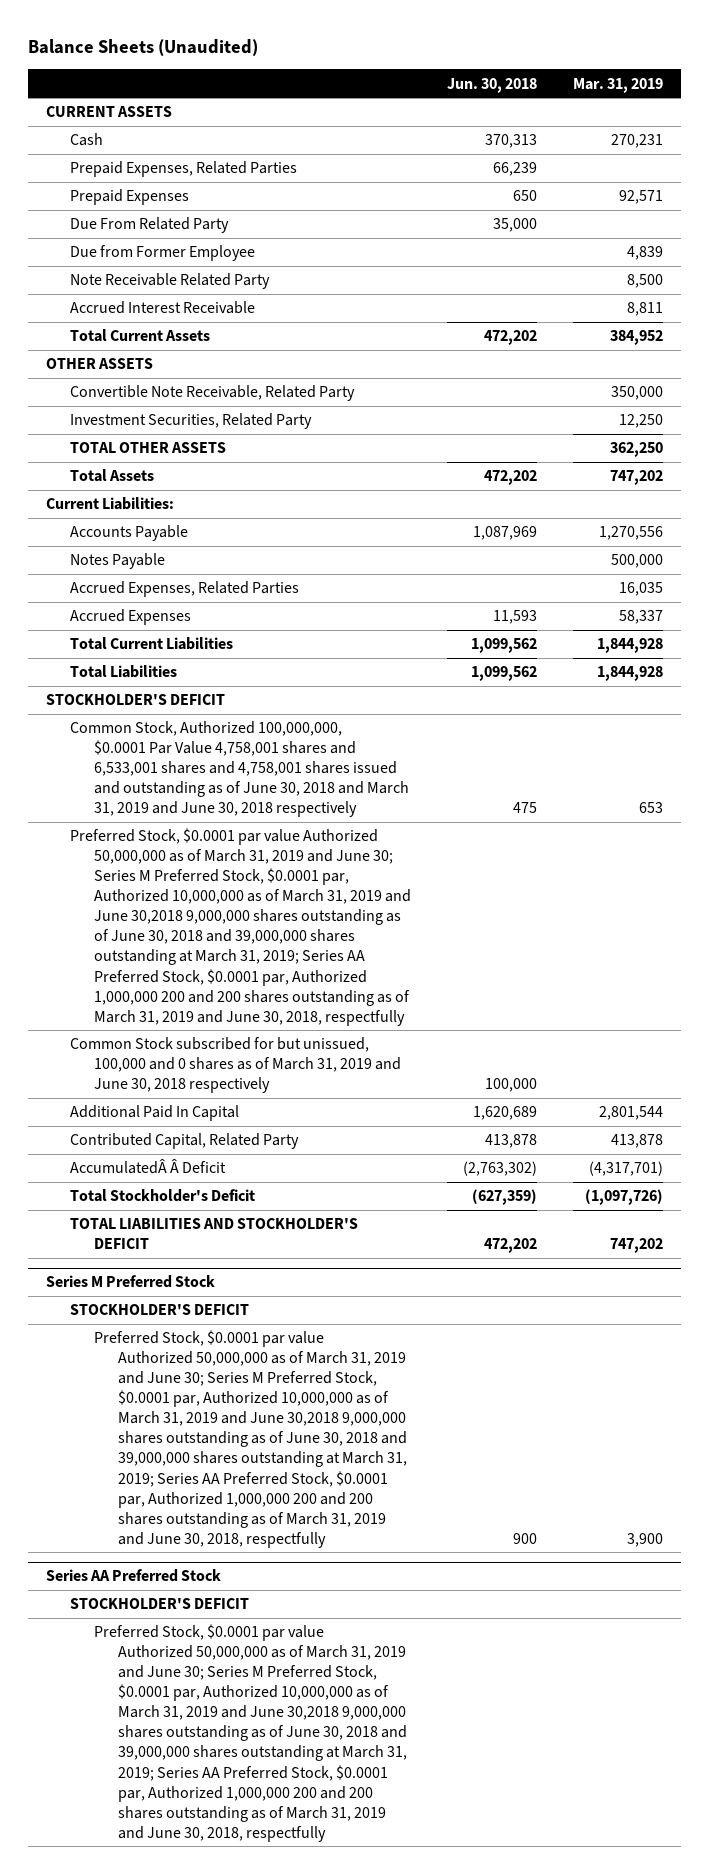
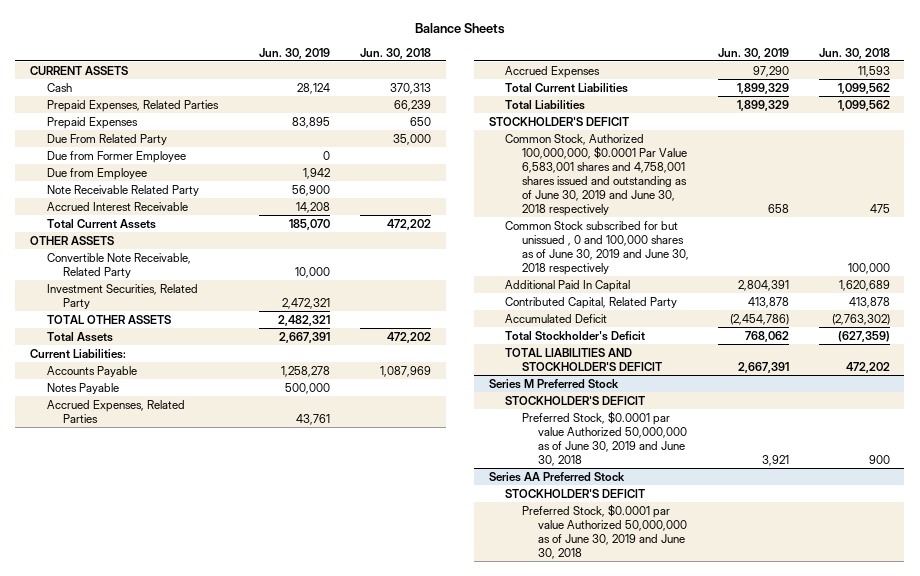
[28,39,259,57] Balance Sheets (Unaudited) -> [414,22,505,34] Balance Sheets
[572,77,663,93] Mar. 31, 2019 -> none
none -> [259,47,331,59] Jun. 30, 2019
none -> [46,167,147,180] Due from Employee
[70,828,411,1026] Preferred Stock, $0.0001 par value Authorized 50,000,000 as of March 31, 2019 and June 30; Series M Preferred Stock, $0.0001 par, Authorized 10,000,000 as of March 31, 2019 and June 30,2018 9,000,000 shares outstanding as of June 30, 2018 and 39,000,000 shares outstanding at March 31, 2019; Series AA Preferred Stock, $0.0001 par, Authorized 1,000,000 200 and 200 shares outstanding as of March 31, 2019 and June 30, 2018, respectfully -> none
[70,721,409,818] Common Stock, Authorized 100,000,000, $0.0001 Par Value 4,758,001 shares and 6,533,001 shares and 4,758,001 shares issued and outstanding as of June 30, 2018 and March 31, 2019 and June 30, 2018 respectively -> [505,133,687,217] Common Stock, Authorized 100,000,000, $0.0001 Par Value 6,583,001 shares and 4,758,001 shares issued and outstanding as of June 30, 2019 and June 30, 2018 respectively
[70,1037,401,1094] Common Stock subscribed for but unissued, 100,000 and 0 shares as of March 31, 2019 and June 30, 2018 respectively -> [505,220,689,275] Common Stock subscribed for but unissued , 0 and 100,000 shares as of June 30, 2019 and June 30, 2018 respectively
[70,1159,227,1175] AccumulatedÂ Â Deficit -> [505,313,608,323] Accumulated Deficit
[93,1330,407,1548] Preferred Stock, $0.0001 par value Authorized 50,000,000 as of March 31, 2019 and June 30; Series M Preferred Stock, $0.0001 par, Authorized 10,000,000 as of March 31, 2019 and June 30,2018 9,000,000 shares outstanding as of June 30, 2018 and 39,000,000 shares outstanding at March 31, 2019; Series AA Preferred Stock, $0.0001 par, Authorized 1,000,000 200 and 200 shares outstanding as of March 31, 2019 and June 30, 2018, respectfully -> [521,410,688,466] Preferred Stock, $0.0001 par value Authorized 50,000,000 as of June 30, 2019 and June 30, 2018
[93,1624,407,1842] Preferred Stock, $0.0001 par value Authorized 50,000,000 as of March 31, 2019 and June 30; Series M Preferred Stock, $0.0001 par, Authorized 10,000,000 as of March 31, 2019 and June 30,2018 9,000,000 shares outstanding as of June 30, 2018 and 39,000,000 shares outstanding at March 31, 2019; Series AA Preferred Stock, $0.0001 par, Authorized 1,000,000 200 and 200 shares outstanding as of March 31, 2019 and June 30, 2018, respectfully -> [521,503,688,559] Preferred Stock, $0.0001 par value Authorized 50,000,000 as of June 30, 2019 and June 30, 2018

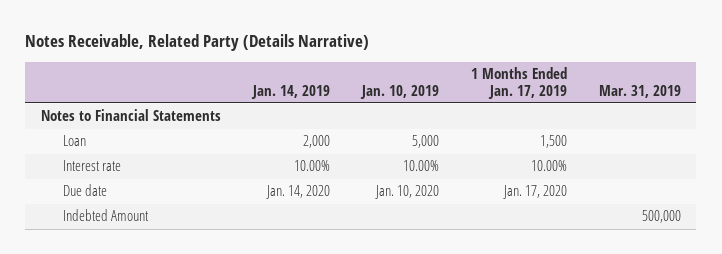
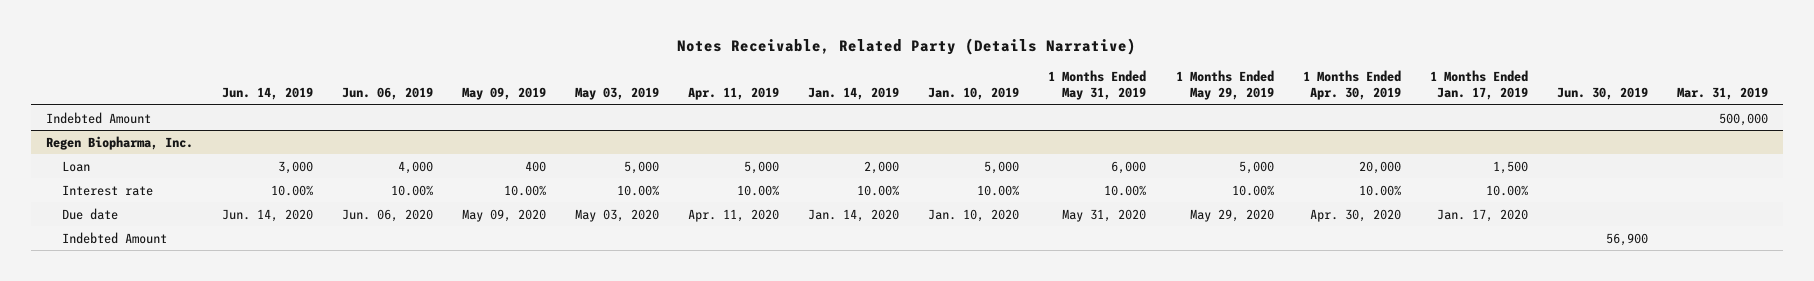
none -> [221,87,313,101] Jun. 14, 2019
none -> [341,87,433,101] Jun. 06, 2019
none -> [461,87,546,101] May 09, 2019
none -> [575,87,660,101] May 03, 2019
none -> [688,87,780,101] Apr. 11, 2019
none -> [1048,69,1147,101] 1 Months Ended May 31, 2019
none -> [1175,69,1274,101] 1 Months Ended May 29, 2019
none -> [1302,69,1401,101] 1 Months Ended Apr. 30, 2019
none -> [1556,87,1648,101] Jun. 30, 2019
[41,109,222,122] Notes to Financial Statements -> none
[62,209,149,222] Indebted Amount -> [45,111,151,124] Indebted Amount
none -> [45,135,193,150] Regen Biopharma, Inc.
none -> [62,231,168,244] Indebted Amount

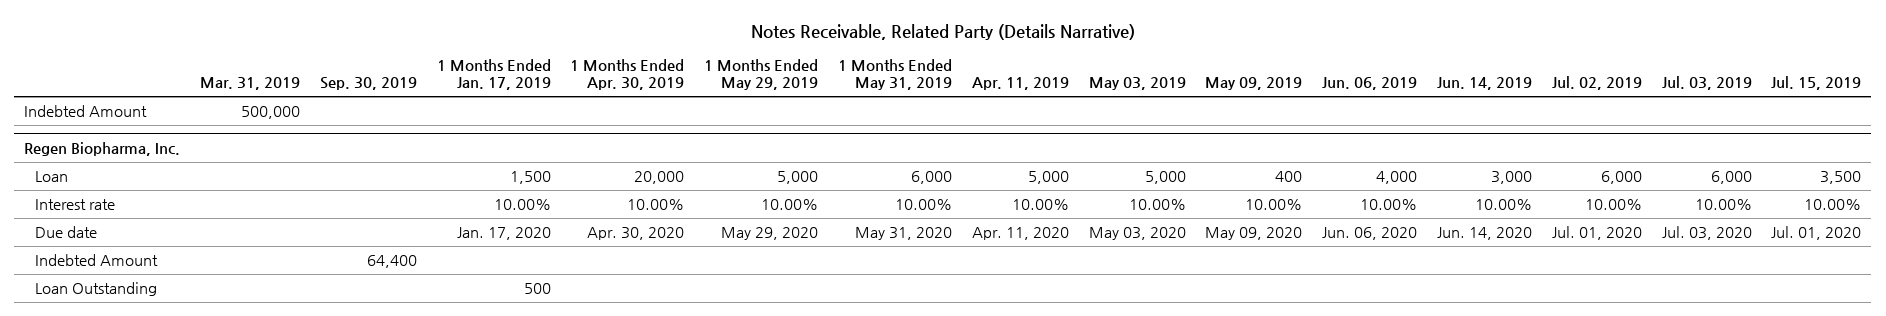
[808,87,900,101] Jan. 14, 2019 -> none
[928,87,1020,101] Jan. 10, 2019 -> none
[1556,87,1648,101] Jun. 30, 2019 -> none
none -> [319,77,417,91] Sep. 30, 2019
none -> [1551,76,1642,91] Jul. 02, 2019
none -> [1661,76,1752,91] Jul. 03, 2019
none -> [1771,76,1862,91] Jul. 15, 2019
none -> [34,282,157,297] Loan Outstanding

